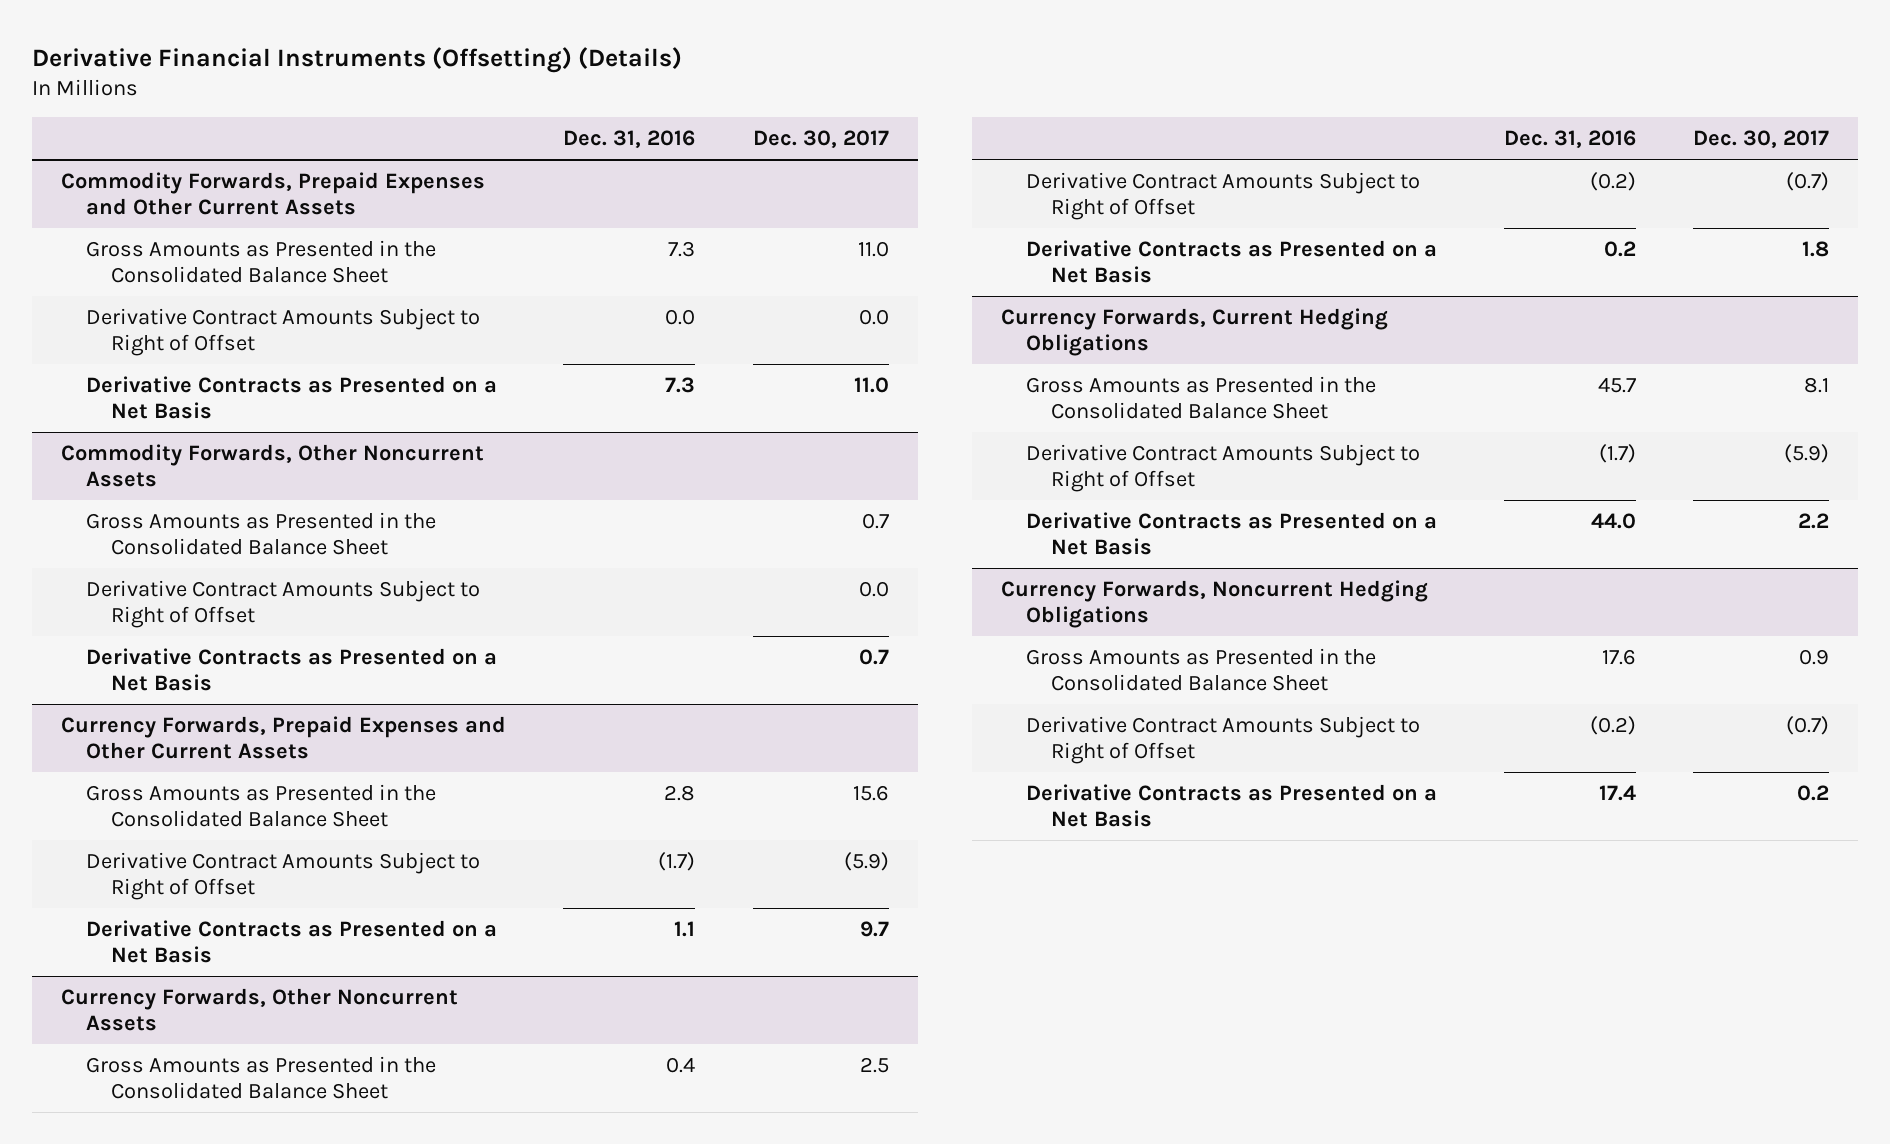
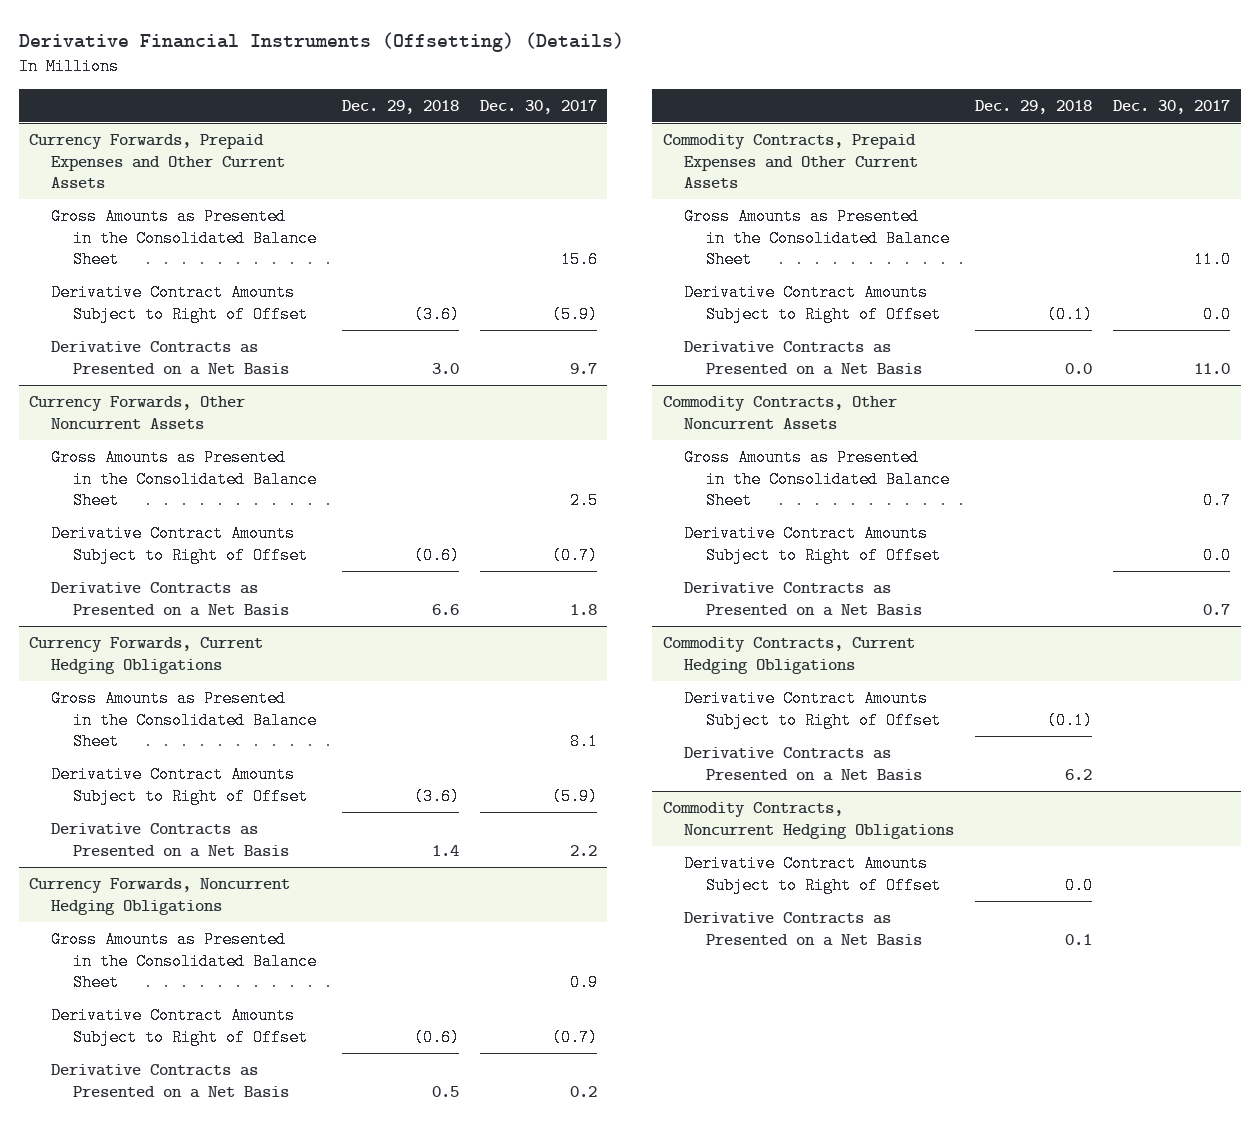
[563,130,696,149] Dec. 31, 2016 -> none
none -> [341,99,459,114] Dec. 29, 2018
[60,171,485,215] Commodity Forwards, Prepaid Expenses and Other Current Assets -> none
[85,239,436,283] Gross Amounts as Presented in the Consolidated Balance Sheet -> none
[85,307,480,356] Derivative Contract Amounts Subject to Right of Offset -> none
[85,375,497,419] Derivative Contracts as Presented on a Net Basis -> none
[60,443,484,487] Commodity Forwards, Other Noncurrent Assets -> none
[85,511,436,555] Gross Amounts as Presented in the Consolidated Balance Sheet -> none
[85,579,480,628] Derivative Contract Amounts Subject to Right of Offset -> none
[85,647,497,691] Derivative Contracts as Presented on a Net Basis -> none
none -> [662,133,919,189] Commodity Contracts, Prepaid Expenses and Other Current Assets
none -> [684,207,951,269] Gross Amounts as Presented in the Consolidated Balance Sheet
none -> [684,283,942,323] Derivative Contract Amounts Subject to Right of Offset
none -> [684,340,923,375] Derivative Contracts as Presented on a Net Basis
none -> [662,395,897,429] Commodity Contracts, Other Noncurrent Assets
none -> [684,448,951,510] Gross Amounts as Presented in the Consolidated Balance Sheet
none -> [684,524,942,564] Derivative Contract Amounts Subject to Right of Offset
none -> [684,581,923,616] Derivative Contracts as Presented on a Net Basis
none -> [662,636,915,674] Commodity Contracts, Current Hedging Obligations
none -> [684,689,942,729] Derivative Contract Amounts Subject to Right of Offset
none -> [684,746,923,781] Derivative Contracts as Presented on a Net Basis
none -> [662,801,955,839] Commodity Contracts, Noncurrent Hedging Obligations
none -> [684,854,942,894] Derivative Contract Amounts Subject to Right of Offset
none -> [684,911,923,946] Derivative Contracts as Presented on a Net Basis

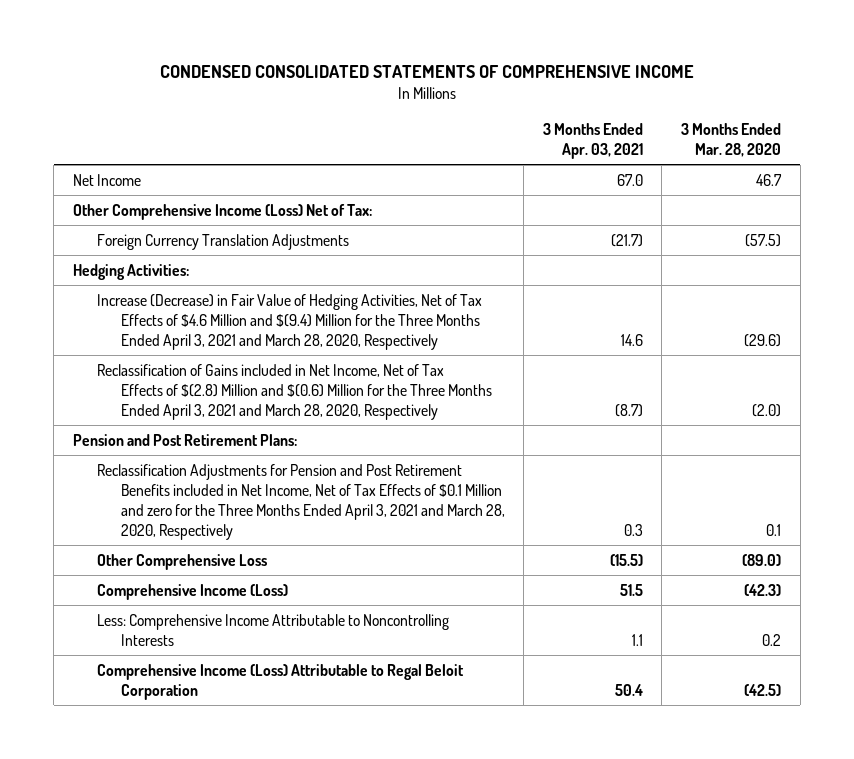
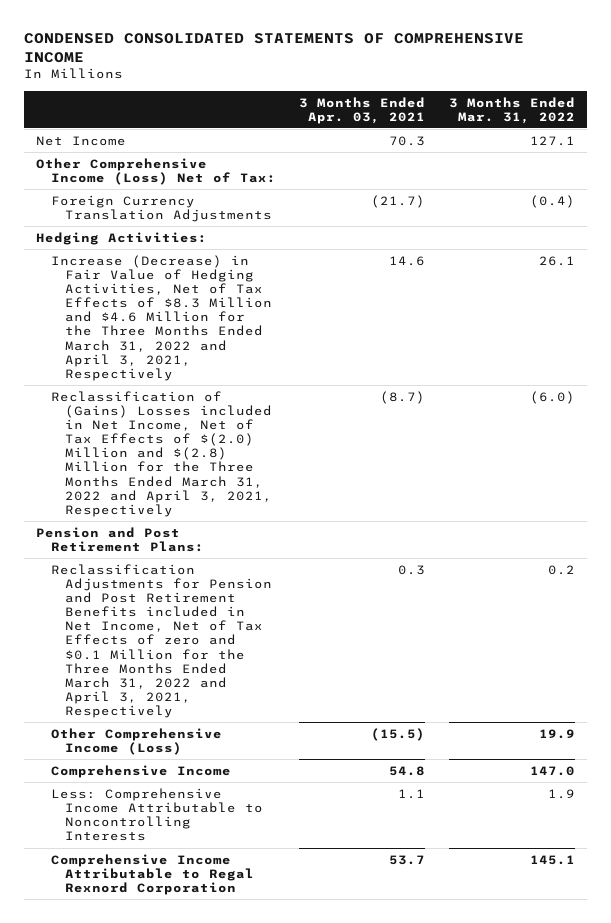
[681,123,782,158] 3 Months Ended Mar. 28, 2020 -> none
none -> [449,96,576,124] 3 Months Ended Mar. 31, 2022
[616,173,643,186] 67.0 -> [389,135,426,146] 70.3
[96,293,482,350] Increase (Decrease) in Fair Value of Hedging Activities, Net of Tax Effects of $4.6 Million and $(9.4) Million for the Three Months Ended April 3, 2021 and March 28, 2020, Respectively -> [50,254,273,381] Increase (Decrease) in Fair Value of Hedging Activities, Net of Tax Effects of $8.3 Million and $4.6 Million for the Three Months Ended March 31, 2022 and April 3, 2021, Respectively
[96,363,492,420] Reclassification of Gains included in Net Income, Net of Tax Effects of $(2.8) Million and $(0.6) Million for the Three Months Ended April 3, 2021 and March 28, 2020, Respectively -> [50,390,273,517] Reclassification of (Gains) Losses included in Net Income, Net of Tax Effects of $(2.0) Million and $(2.8) Million for the Three Months Ended March 31, 2022 and April 3, 2021, Respectively
[96,463,505,540] Reclassification Adjustments for Pension and Post Retirement Benefits included in Net Income, Net of Tax Effects of $0.1 Million and zero for the Three Months Ended April 3, 2021 and March 28, 2020, Respectively -> [50,563,273,719] Reclassification Adjustments for Pension and Post Retirement Benefits included in Net Income, Net of Tax Effects of zero and $0.1 Million for the Three Months Ended March 31, 2022 and April 3, 2021, Respectively
[96,553,267,570] Other Comprehensive Loss -> [50,727,222,755] Other Comprehensive Income (Loss)
[96,583,288,600] Comprehensive Income (Loss) -> [50,764,231,778] Comprehensive Income
[619,583,643,596] 51.5 -> [389,765,426,776] 54.8
[96,663,464,700] Comprehensive Income (Loss) Attributable to Regal Beloit Corporation -> [50,853,255,896] Comprehensive Income Attributable to Regal Rexnord Corporation
[614,683,643,696] 50.4 -> [389,854,426,865] 53.7

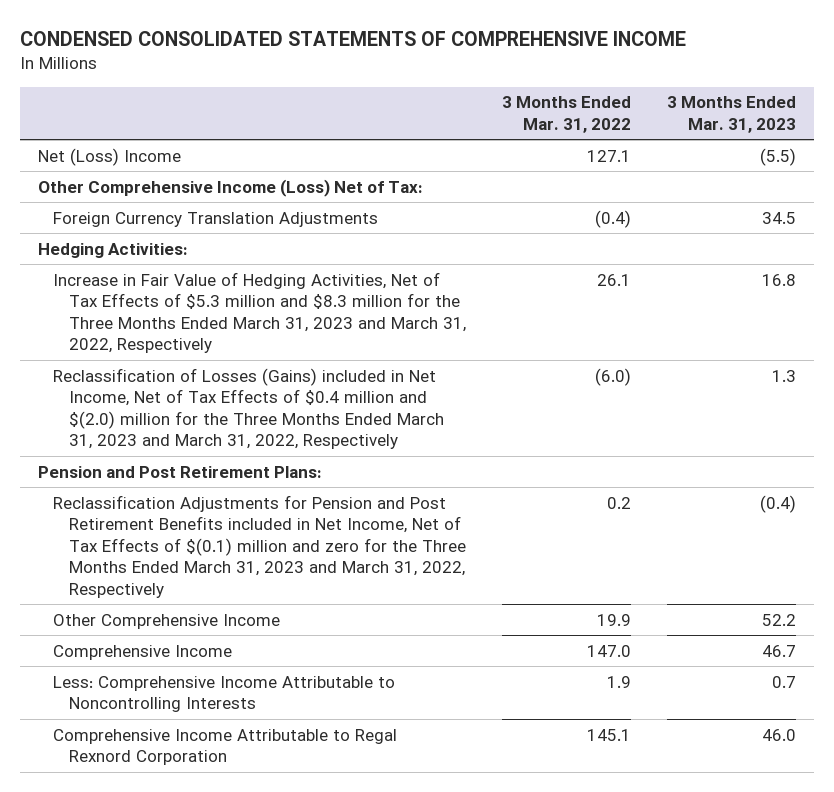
[299,96,426,124] 3 Months Ended Apr. 03, 2021 -> none
none -> [667,96,797,133] 3 Months Ended Mar. 31, 2023
[35,135,126,146] Net Income -> [37,147,181,166] Net (Loss) Income
[50,254,273,381] Increase (Decrease) in Fair Value of Hedging Activities, Net of Tax Effects of $8.3 Million and $4.6 Million for the Three Months Ended March 31, 2022 and April 3, 2021, Respectively -> [53,271,467,354] Increase in Fair Value of Hedging Activities, Net of Tax Effects of $5.3 million and $8.3 million for the Three Months Ended March 31, 2023 and March 31, 2022, Respectively
[50,390,273,517] Reclassification of (Gains) Losses included in Net Income, Net of Tax Effects of $(2.0) Million and $(2.8) Million for the Three Months Ended March 31, 2022 and April 3, 2021, Respectively -> [53,367,445,450] Reclassification of Losses (Gains) included in Net Income, Net of Tax Effects of $0.4 million and $(2.0) million for the Three Months Ended March 31, 2023 and March 31, 2022, Respectively
[50,563,273,719] Reclassification Adjustments for Pension and Post Retirement Benefits included in Net Income, Net of Tax Effects of zero and $0.1 Million for the Three Months Ended March 31, 2022 and April 3, 2021, Respectively -> [53,494,467,598] Reclassification Adjustments for Pension and Post Retirement Benefits included in Net Income, Net of Tax Effects of $(0.1) million and zero for the Three Months Ended March 31, 2023 and March 31, 2022, Respectively
[50,727,222,755] Other Comprehensive Income (Loss) -> [53,613,281,629] Other Comprehensive Income

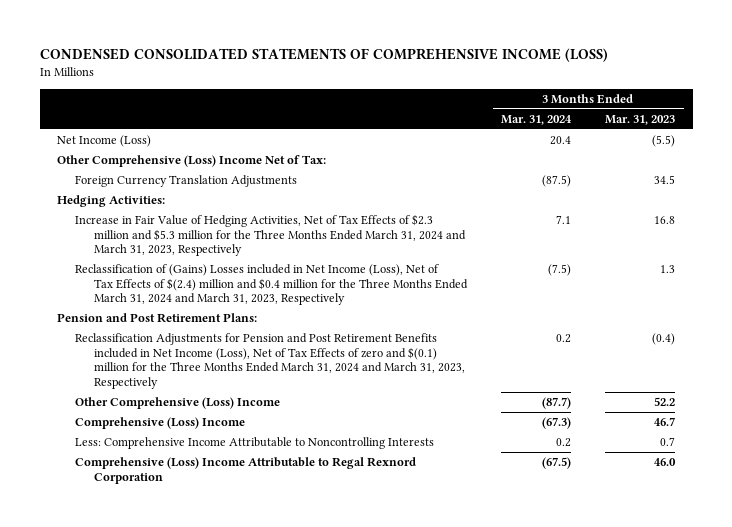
[19,31,686,47] CONDENSED CONSOLIDATED STATEMENTS OF COMPREHENSIVE INCOME -> [39,48,608,63] CONDENSED CONSOLIDATED STATEMENTS OF COMPREHENSIVE INCOME (LOSS)
[502,96,632,133] 3 Months Ended Mar. 31, 2022 -> none
none -> [501,114,573,125] Mar. 31, 2024
[37,147,181,166] Net (Loss) Income -> [56,135,151,148] Net Income (Loss)
[37,178,423,197] Other Comprehensive Income (Loss) Net of Tax: -> [56,155,326,168] Other Comprehensive (Loss) Income Net of Tax:
[53,271,467,354] Increase in Fair Value of Hedging Activities, Net of Tax Effects of $5.3 million and $8.3 million for the Three Months Ended March 31, 2023 and March 31, 2022, Respectively -> [75,214,466,257] Increase in Fair Value of Hedging Activities, Net of Tax Effects of $2.3 million and $5.3 million for the Three Months Ended March 31, 2024 and March 31, 2023, Respectively
[53,367,445,450] Reclassification of Losses (Gains) included in Net Income, Net of Tax Effects of $0.4 million and $(2.0) million for the Three Months Ended March 31, 2023 and March 31, 2022, Respectively -> [75,264,468,306] Reclassification of (Gains) Losses included in Net Income (Loss), Net of Tax Effects of $(2.4) million and $0.4 million for the Three Months Ended March 31, 2024 and March 31, 2023, Respectively
[53,494,467,598] Reclassification Adjustments for Pension and Post Retirement Benefits included in Net Income, Net of Tax Effects of $(0.1) million and zero for the Three Months Ended March 31, 2023 and March 31, 2022, Respectively -> [75,333,465,389] Reclassification Adjustments for Pension and Post Retirement Benefits included in Net Income (Loss), Net of Tax Effects of zero and $(0.1) million for the Three Months Ended March 31, 2024 and March 31, 2023, Respectively
[53,613,281,629] Other Comprehensive Income -> [75,397,281,410] Other Comprehensive (Loss) Income
[53,644,233,660] Comprehensive Income -> [75,417,246,430] Comprehensive (Loss) Income
[53,728,398,766] Comprehensive Income Attributable to Regal Rexnord Corporation -> [75,457,417,484] Comprehensive (Loss) Income Attributable to Regal Rexnord Corporation

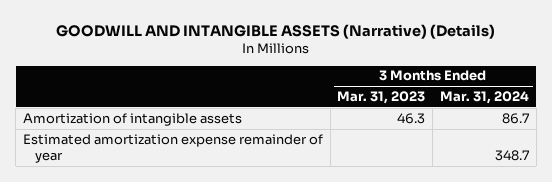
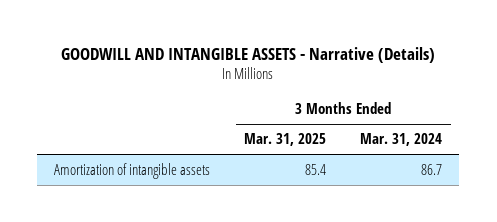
[55,23,495,39] GOODWILL AND INTANGIBLE ASSETS (Narrative) (Details) -> [61,46,436,63] GOODWILL AND INTANGIBLE ASSETS - Narrative (Details)
[337,91,426,105] Mar. 31, 2023 -> none
none -> [244,133,327,147] Mar. 31, 2025
[22,133,323,164] Estimated amortization expense remainder of year -> none

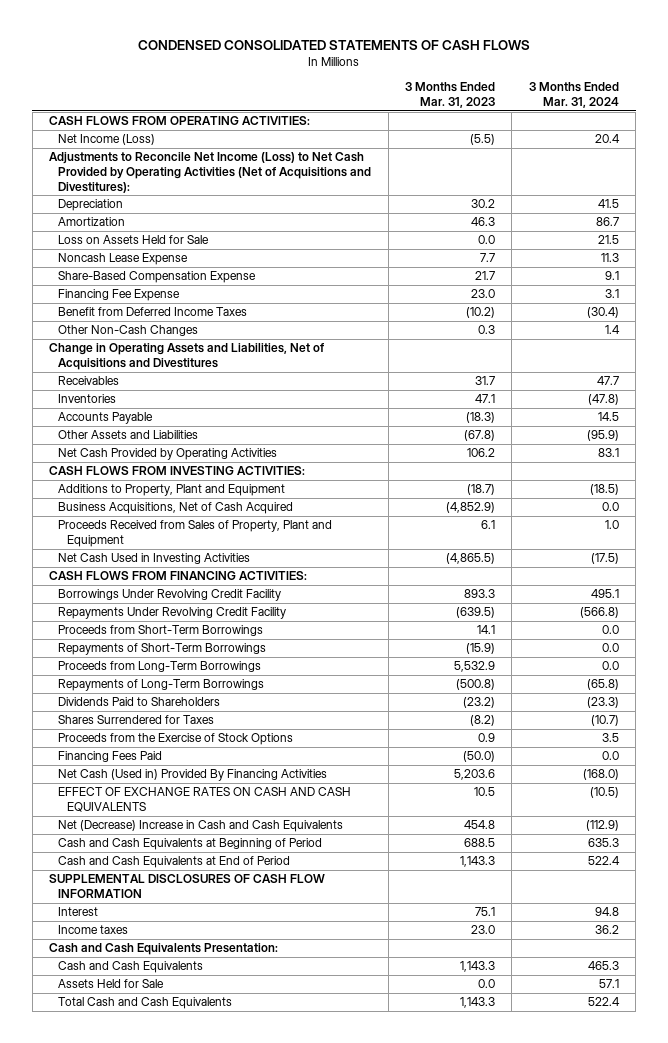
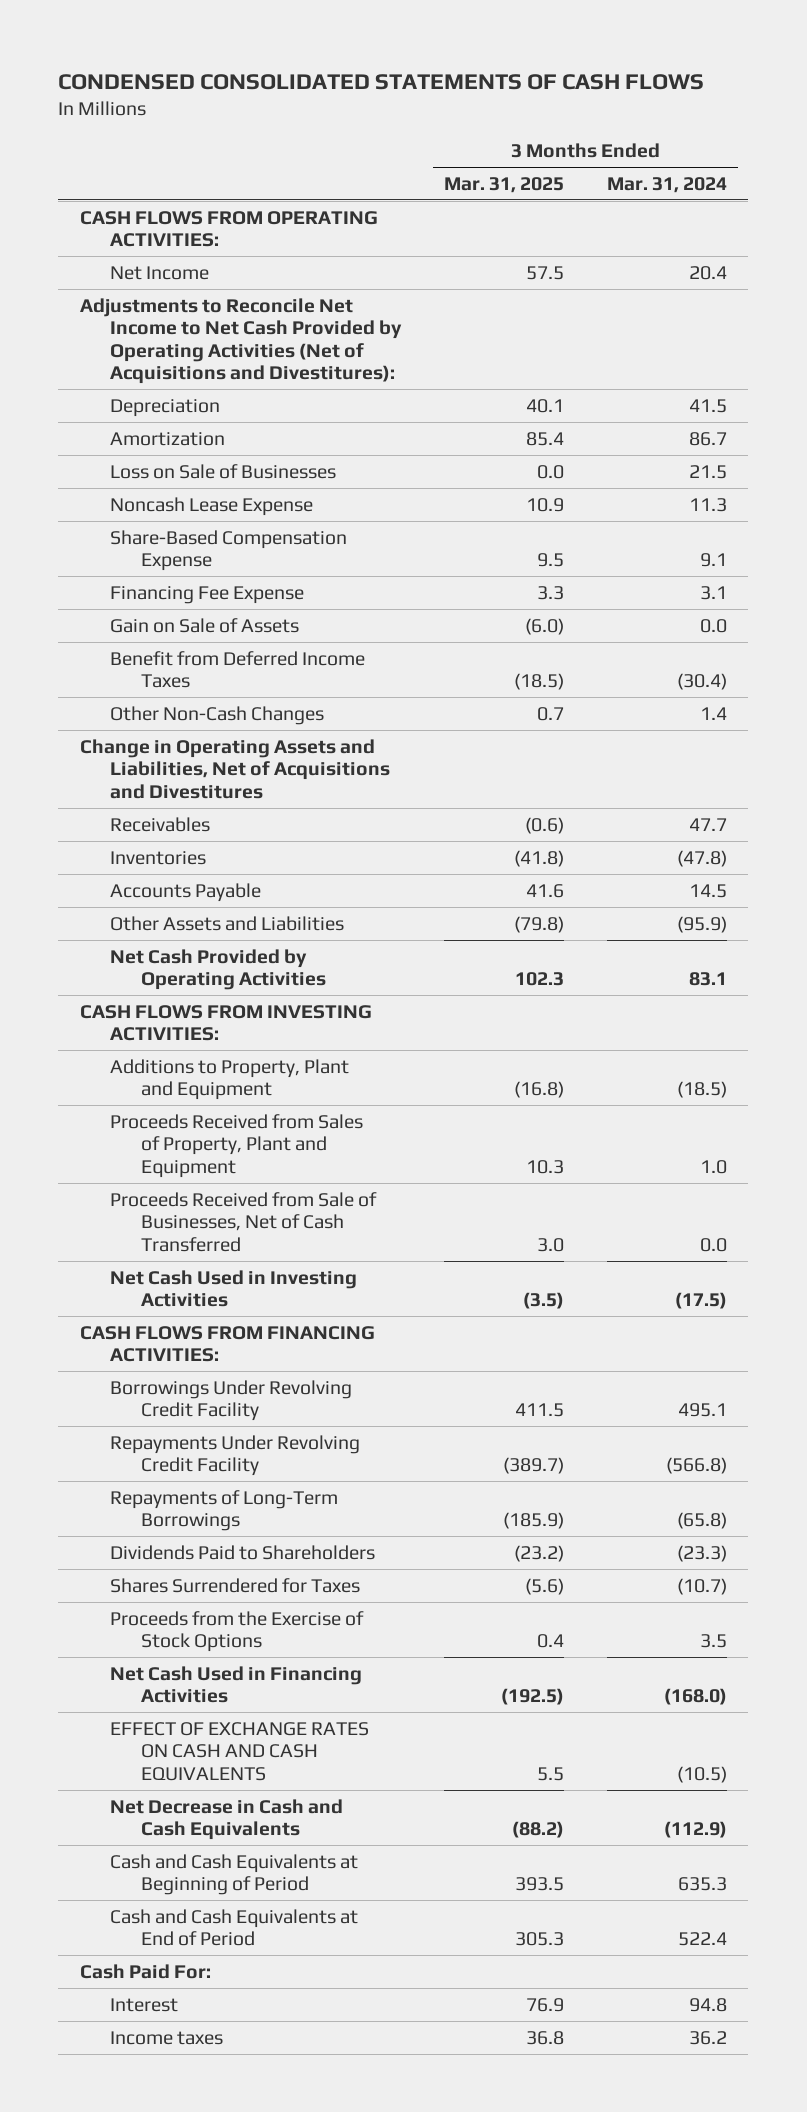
[404,82,495,109] 3 Months Ended Mar. 31, 2023 -> none
none -> [444,176,565,193] Mar. 31, 2025
[58,134,156,146] Net Income (Loss) -> [110,265,210,280] Net Income
[49,152,372,193] Adjustments to Reconcile Net Income (Loss) to Net Cash Provided by Operating Activities (Net of Acquisitions and Divestitures): -> [79,297,403,385] Adjustments to Reconcile Net Income to Net Cash Provided by Operating Activities (Net of Acquisitions and Divestitures):
[58,235,210,245] Loss on Assets Held for Sale -> [110,463,337,479] Loss on Sale of Businesses
none -> [110,617,300,633] Gain on Sale of Assets
[58,502,294,515] Business Acquisitions, Net of Cash Acquired -> none
none -> [110,1191,378,1252] Proceeds Received from Sale of Businesses, Net of Cash Transferred
[58,625,264,637] Proceeds from Short-Term Borrowings -> none
[58,643,267,656] Repayments of Short-Term Borrowings -> none
[58,661,262,673] Proceeds from Long-Term Borrowings -> none
[58,751,163,763] Financing Fees Paid -> none
[58,769,328,782] Net Cash (Used in) Provided By Financing Activities -> [110,1665,363,1704] Net Cash Used in Financing Activities
[58,820,344,833] Net (Decrease) Increase in Cash and Cash Equivalents -> [110,1798,344,1841] Net Decrease in Cash and Cash Equivalents
[49,874,326,899] SUPPLEMENTAL DISCLOSURES OF CASH FLOW INFORMATION -> none
none -> [79,1963,211,1979] Cash Paid For:
[49,943,279,956] Cash and Cash Equivalents Presentation: -> none
[58,961,204,974] Cash and Cash Equivalents -> none
[58,979,165,989] Assets Held for Sale -> none
[58,997,233,1010] Total Cash and Cash Equivalents -> none

